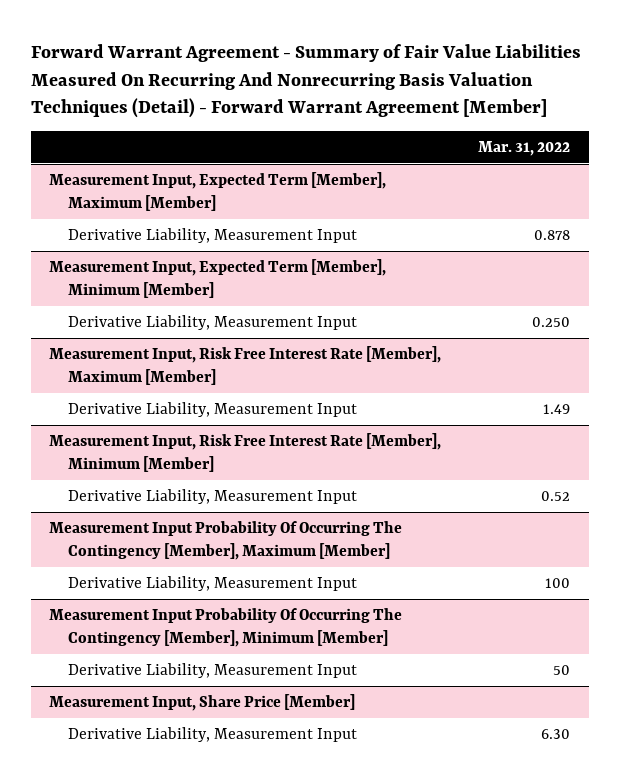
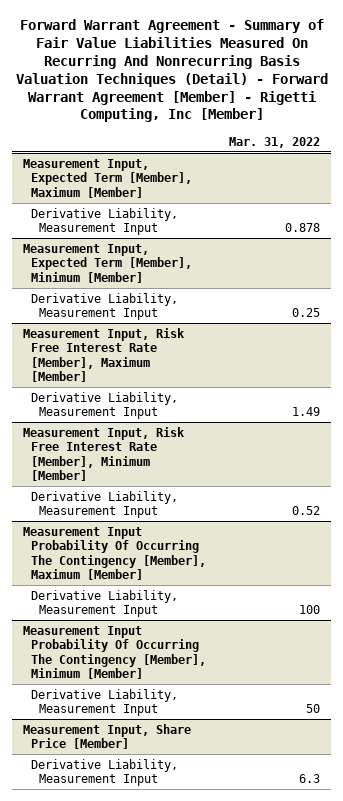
[30,44,581,119] Forward Warrant Agreement - Summary of Fair Value Liabilities Measured On Recurring And Nonrecurring Basis Valuation Techniques (Detail) - Forward Warrant Agreement [Member] -> [15,18,328,123] Forward Warrant Agreement - Summary of Fair Value Liabilities Measured On Recurring And Nonrecurring Basis Valuation Techniques (Detail) - Forward Warrant Agreement [Member] - Rigetti Computing, Inc [Member]
[532,316,571,327] 0.250 -> [292,308,321,318] 0.25
[541,728,571,739] 6.30 -> [299,774,321,784] 6.3

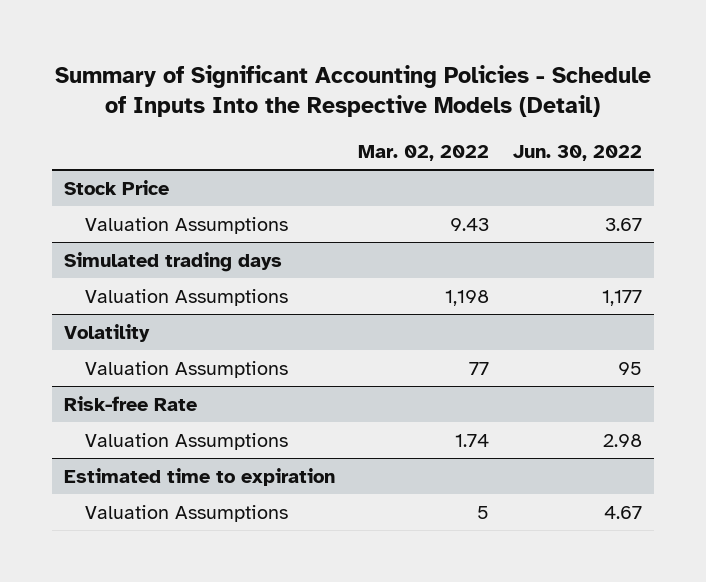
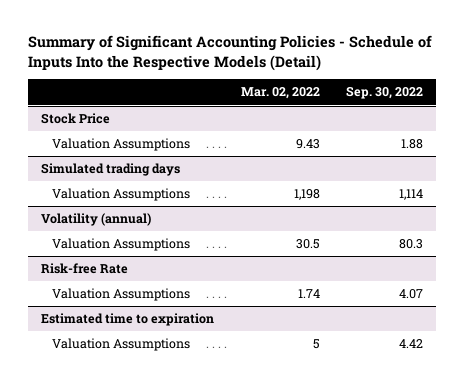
[512,144,642,161] Jun. 30, 2022 -> none
none -> [346,86,424,100] Sep. 30, 2022
[63,323,150,342] Volatility -> [41,213,152,227] Volatility (annual)
[469,361,490,375] 77 -> [295,239,320,250] 30.5

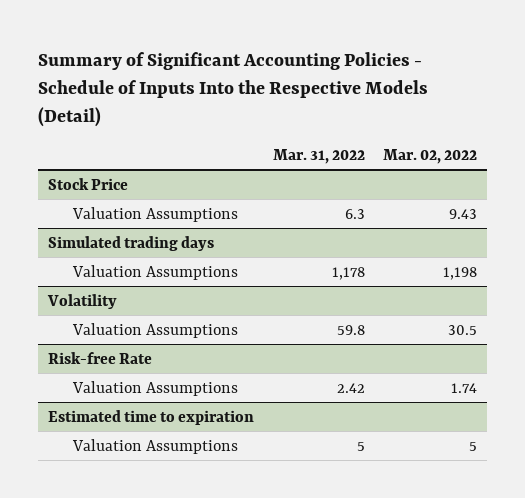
[346,86,424,100] Sep. 30, 2022 -> none
none -> [272,148,365,164] Mar. 31, 2022
[41,213,152,227] Volatility (annual) -> [46,293,117,309] Volatility

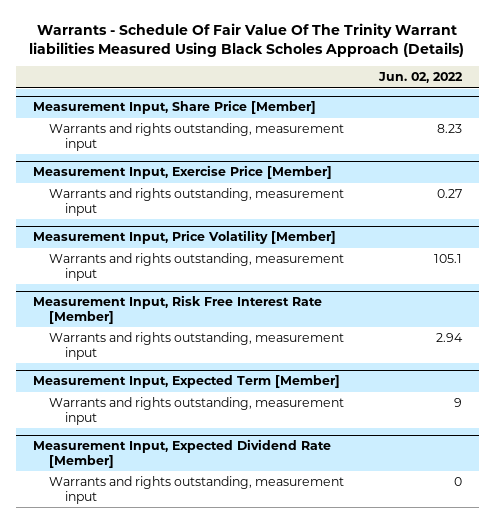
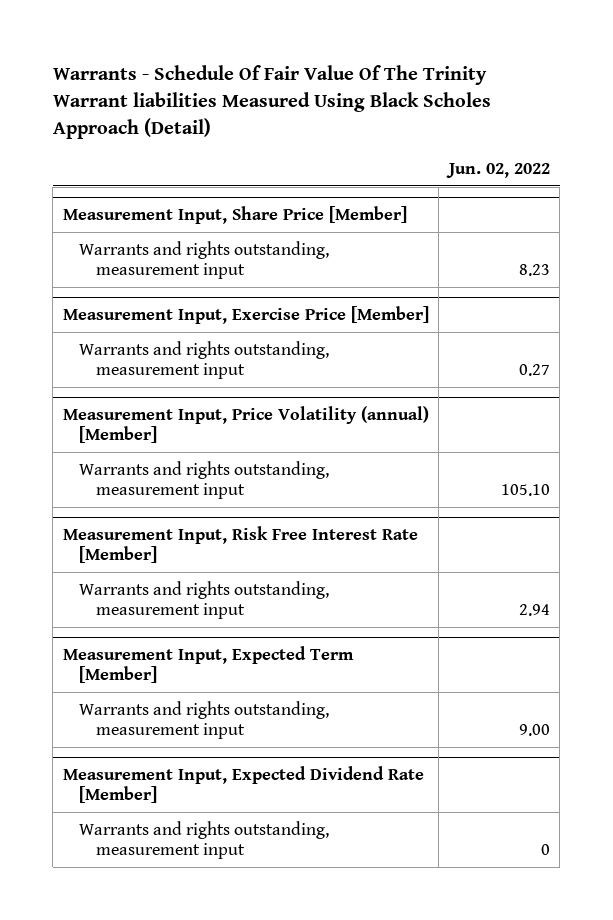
[29,22,465,57] Warrants - Schedule Of Fair Value Of The Trinity Warrant liabilities Measured Using Black Scholes Approach (Details) -> [52,65,491,140] Warrants - Schedule Of Fair Value Of The Trinity Warrant liabilities Measured Using Black Scholes Approach (Detail)
[32,230,336,245] Measurement Input, Price Volatility [Member] -> [62,405,429,444] Measurement Input, Price Volatility (annual) [Member]
[433,254,462,264] 105.1 -> [500,484,550,497] 105.10
[453,398,462,408] 9 -> [518,724,550,737] 9.00

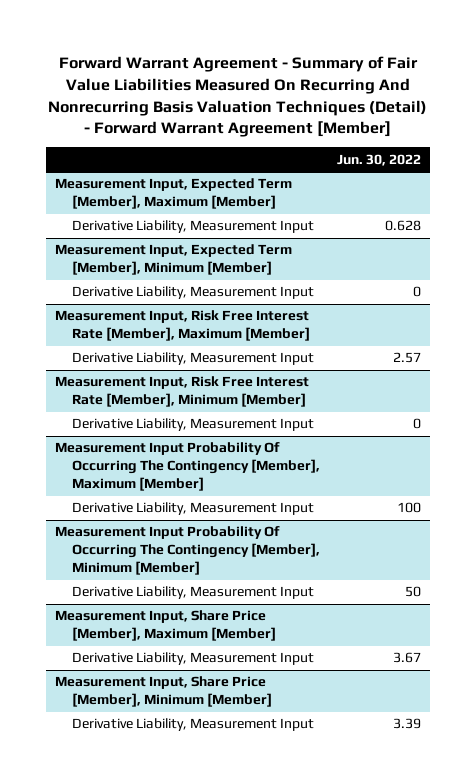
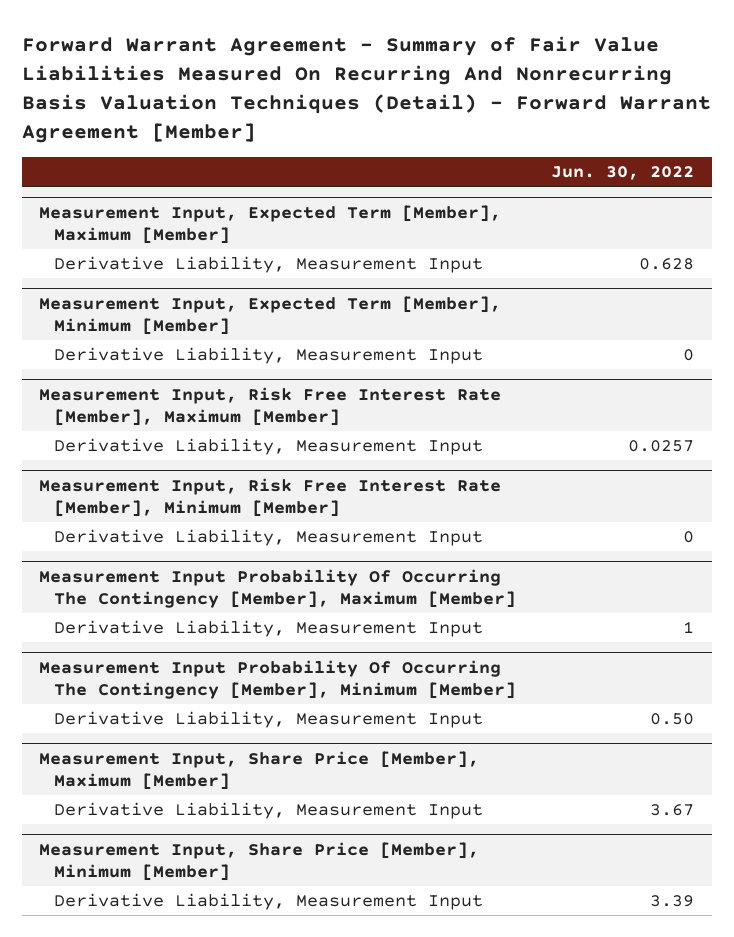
[393,352,422,364] 2.57 -> [628,440,695,453] 0.0257
[397,502,422,514] 100 -> [683,621,695,634] 1
[405,586,422,598] 50 -> [650,713,695,726] 0.50

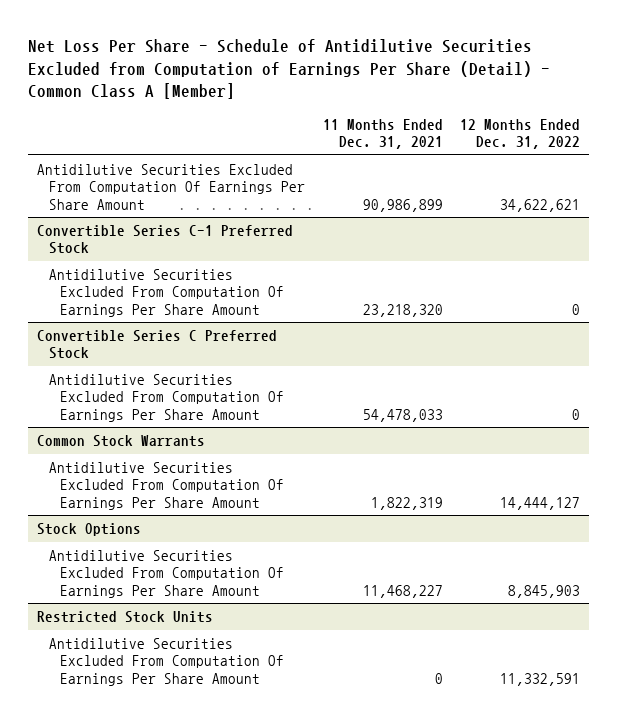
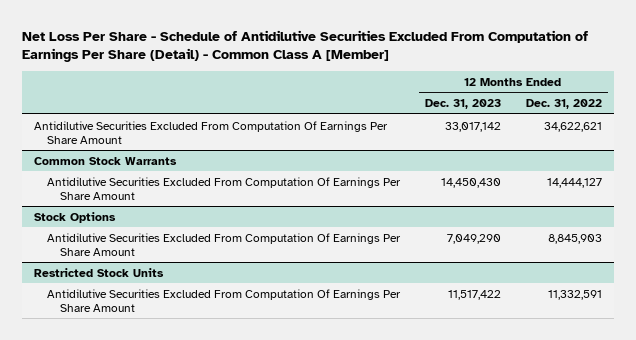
[28,38,551,100] Net Loss Per Share - Schedule of Antidilutive Securities Excluded from Computation of Earnings Per Share (Detail) - Common Class A [Member] -> [22,29,589,63] Net Loss Per Share - Schedule of Antidilutive Securities Excluded From Computation of Earnings Per Share (Detail) - Common Class A [Member]
[322,118,443,150] 11 Months Ended Dec. 31, 2021 -> none
none -> [424,99,501,110] Dec. 31, 2023
[37,224,294,255] Convertible Series C-1 Preferred Stock -> none
[48,268,285,317] Antidilutive Securities Excluded From Computation Of Earnings Per Share Amount -> none
[37,329,278,360] Convertible Series C Preferred Stock -> none
[48,373,285,422] Antidilutive Securities Excluded From Computation Of Earnings Per Share Amount -> none

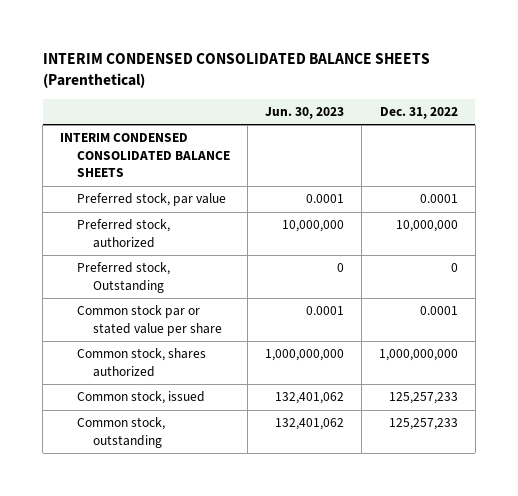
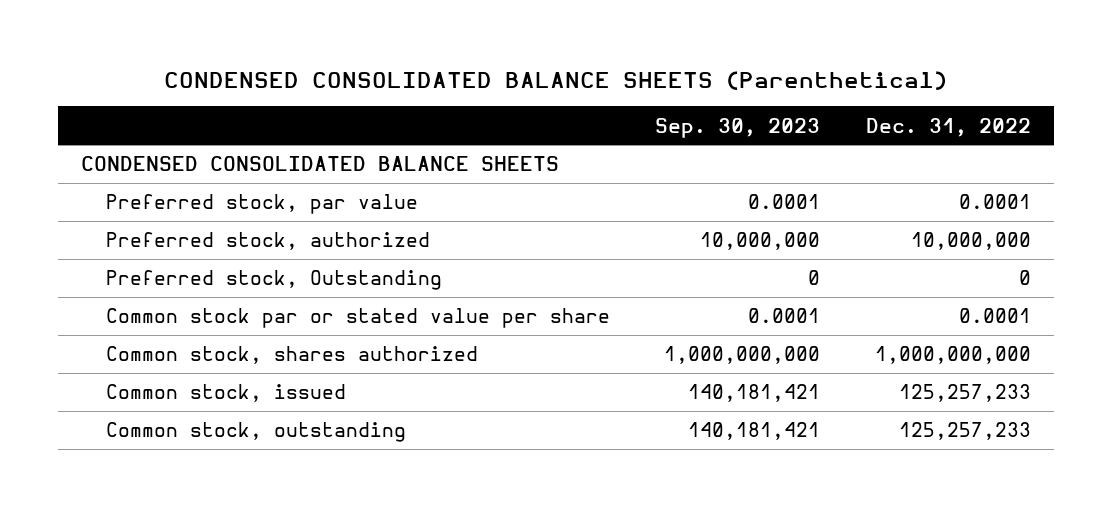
[42,52,430,89] INTERIM CONDENSED CONSOLIDATED BALANCE SHEETS (Parenthetical) -> [164,70,948,90] CONDENSED CONSOLIDATED BALANCE SHEETS (Parenthetical)
[264,106,344,119] Jun. 30, 2023 -> none
none -> [655,117,821,138] Sep. 30, 2023
[60,133,230,178] INTERIM CONDENSED CONSOLIDATED BALANCE SHEETS -> [81,156,560,172] CONDENSED CONSOLIDATED BALANCE SHEETS

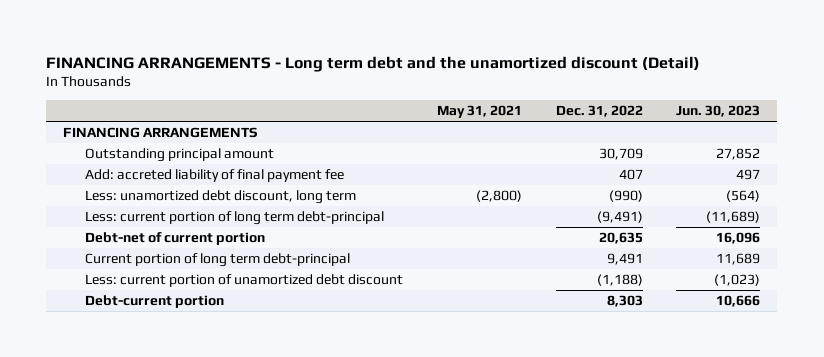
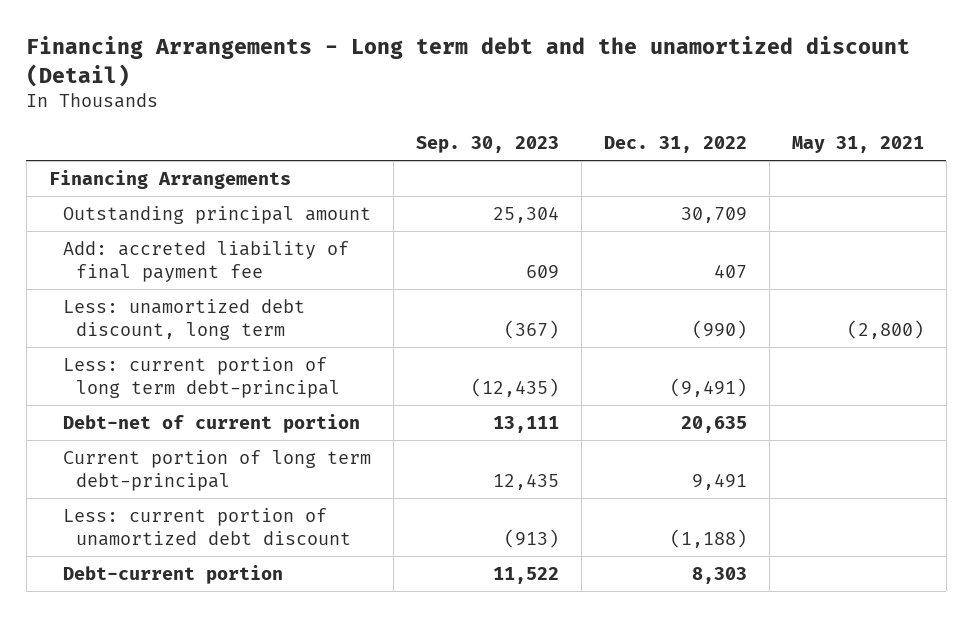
[46,55,701,72] FINANCING ARRANGEMENTS - Long term debt and the unamortized discount (Detail) -> [26,36,911,87] Financing Arrangements - Long term debt and the unamortized discount (Detail)
[676,105,761,118] Jun. 30, 2023 -> none
none -> [415,136,559,154] Sep. 30, 2023
[63,126,258,138] FINANCING ARRANGEMENTS -> [48,169,291,189] Financing Arrangements

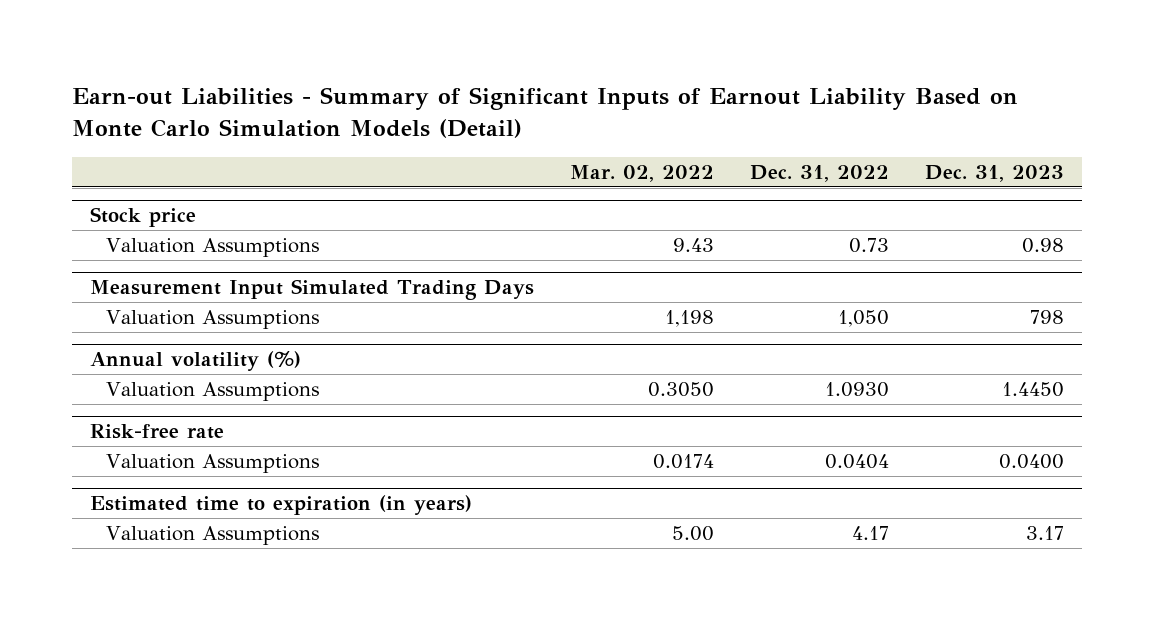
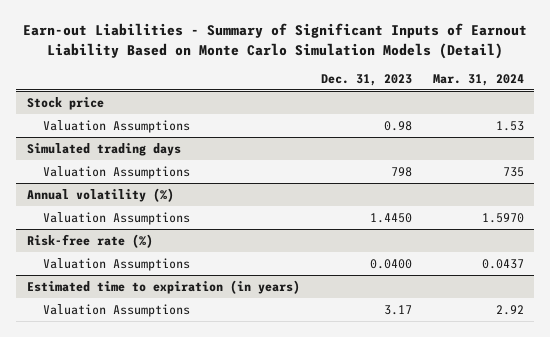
[569,164,714,182] Mar. 02, 2022 -> none
[749,164,889,182] Dec. 31, 2022 -> none
none -> [432,73,524,86] Mar. 31, 2024
[89,279,534,301] Measurement Input Simulated Trading Days -> [26,142,181,156] Simulated trading days
[89,424,224,440] Risk-free rate -> [26,233,153,248] Risk-free rate (%)

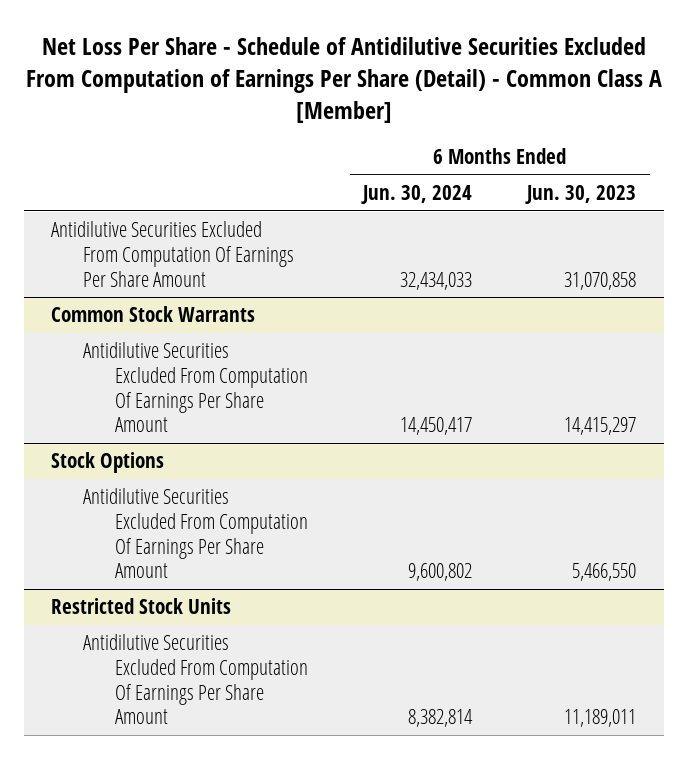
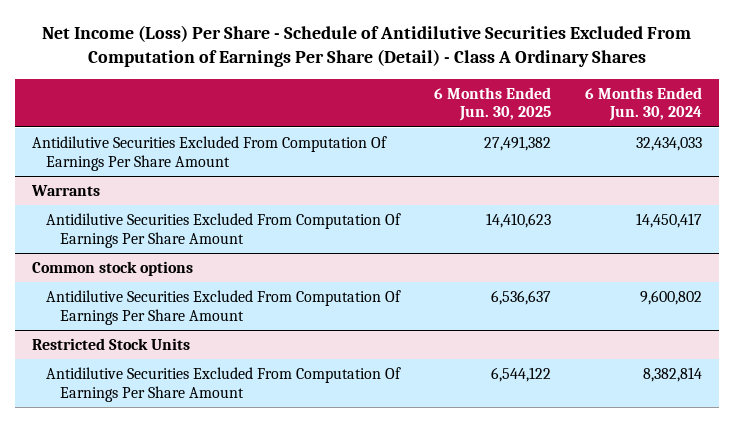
[25,37,662,123] Net Loss Per Share - Schedule of Antidilutive Securities Excluded From Computation of Earnings Per Share (Detail) - Common Class A [Member] -> [41,25,691,68] Net Income (Loss) Per Share - Schedule of Antidilutive Securities Excluded From Computation of Earnings Per Share (Detail) - Class A Ordinary Shares
[525,184,637,204] Jun. 30, 2023 -> none
none -> [433,86,551,122] 6 Months Ended Jun. 30, 2025
[50,306,255,323] Common Stock Warrants -> [30,184,100,196] Warrants
[50,452,164,474] Stock Options -> [31,260,193,276] Common stock options

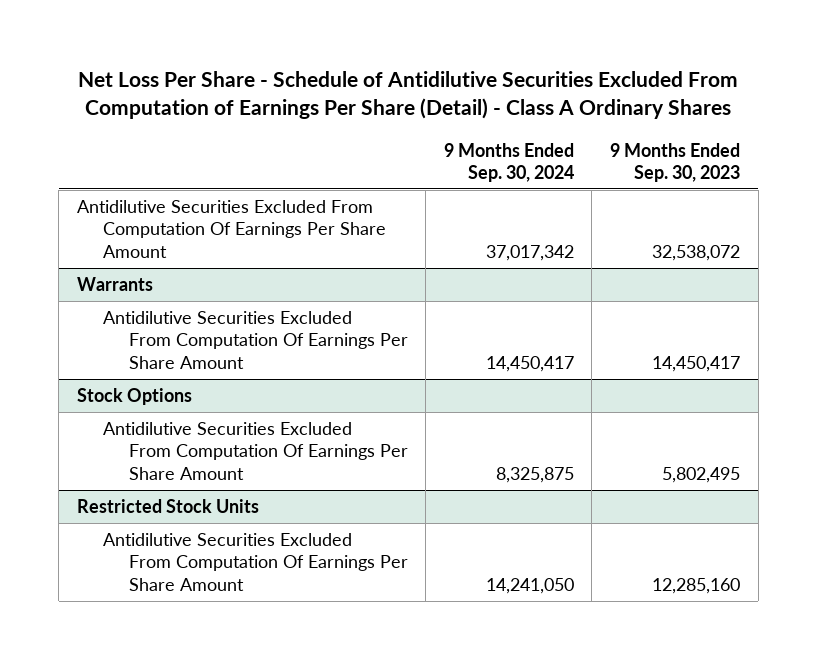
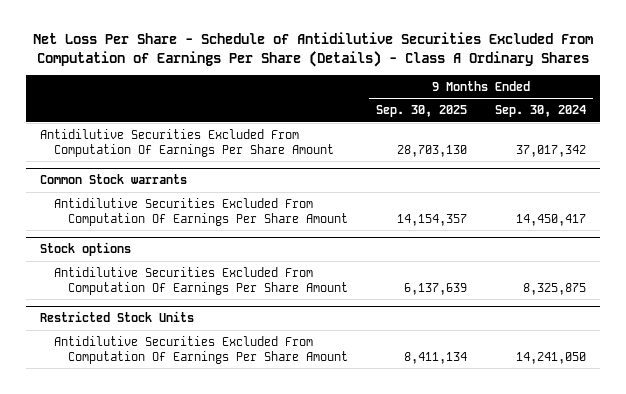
[78,71,739,120] Net Loss Per Share - Schedule of Antidilutive Securities Excluded From Computation of Earnings Per Share (Detail) - Class A Ordinary Shares -> [32,32,593,67] Net Loss Per Share - Schedule of Antidilutive Securities Excluded From Computation of Earnings Per Share (Details) - Class A Ordinary Shares
[609,142,740,182] 9 Months Ended Sep. 30, 2023 -> none
none -> [375,105,467,118] Sep. 30, 2025
[76,277,153,292] Warrants -> [39,174,187,185] Common Stock warrants
[76,388,192,406] Stock Options -> [39,242,131,257] Stock options

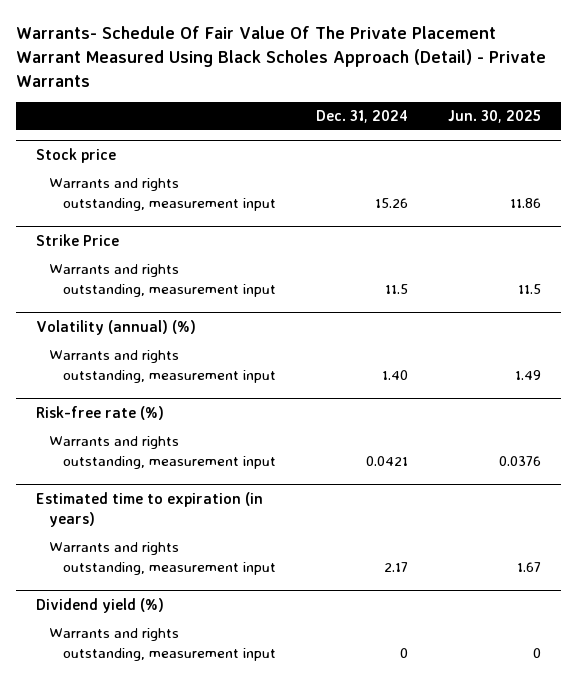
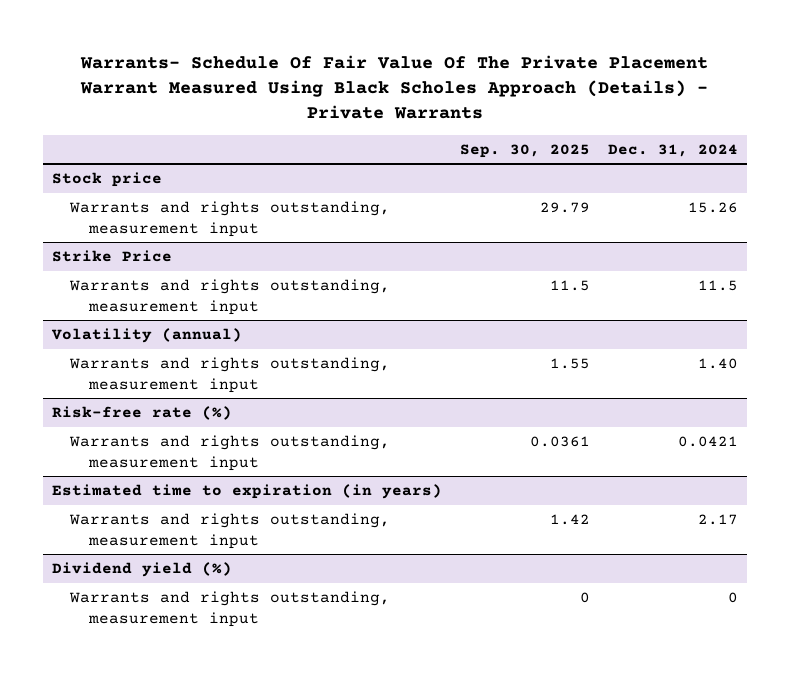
[15,26,546,87] Warrants- Schedule Of Fair Value Of The Private Placement Warrant Measured Using Black Scholes Approach (Detail) - Private Warrants -> [79,54,708,120] Warrants- Schedule Of Fair Value Of The Private Placement Warrant Measured Using Black Scholes Approach (Details) - Private Warrants
[447,110,541,124] Jun. 30, 2025 -> none
none -> [459,143,590,158] Sep. 30, 2025
[35,320,196,336] Volatility (annual) (%) -> [50,328,242,344] Volatility (annual)

